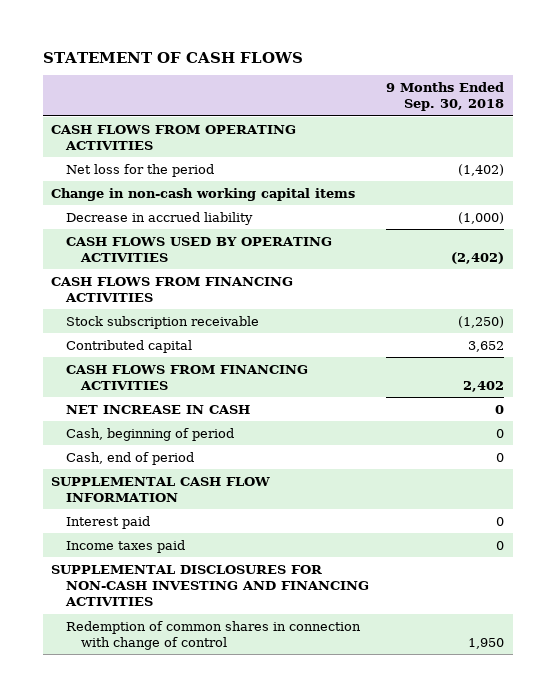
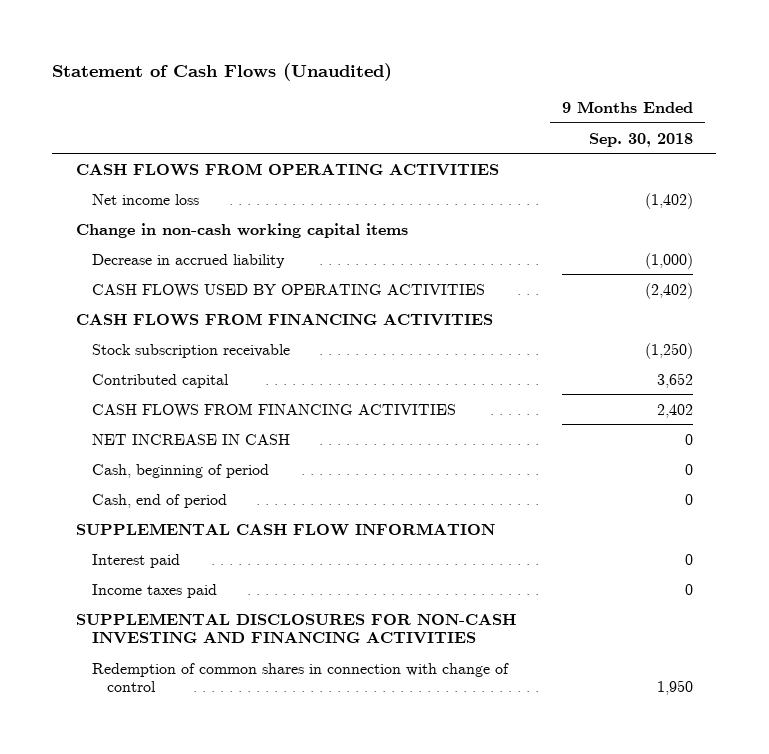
[42,51,303,63] STATEMENT OF CASH FLOWS -> [52,62,393,81] Statement of Cash Flows (Unaudited)
[65,163,214,177] Net loss for the period -> [91,193,199,205] Net income loss

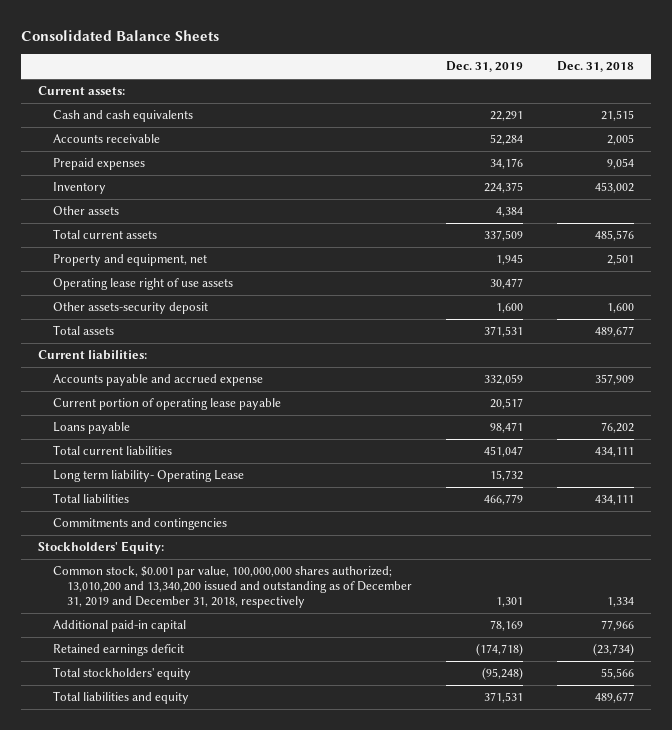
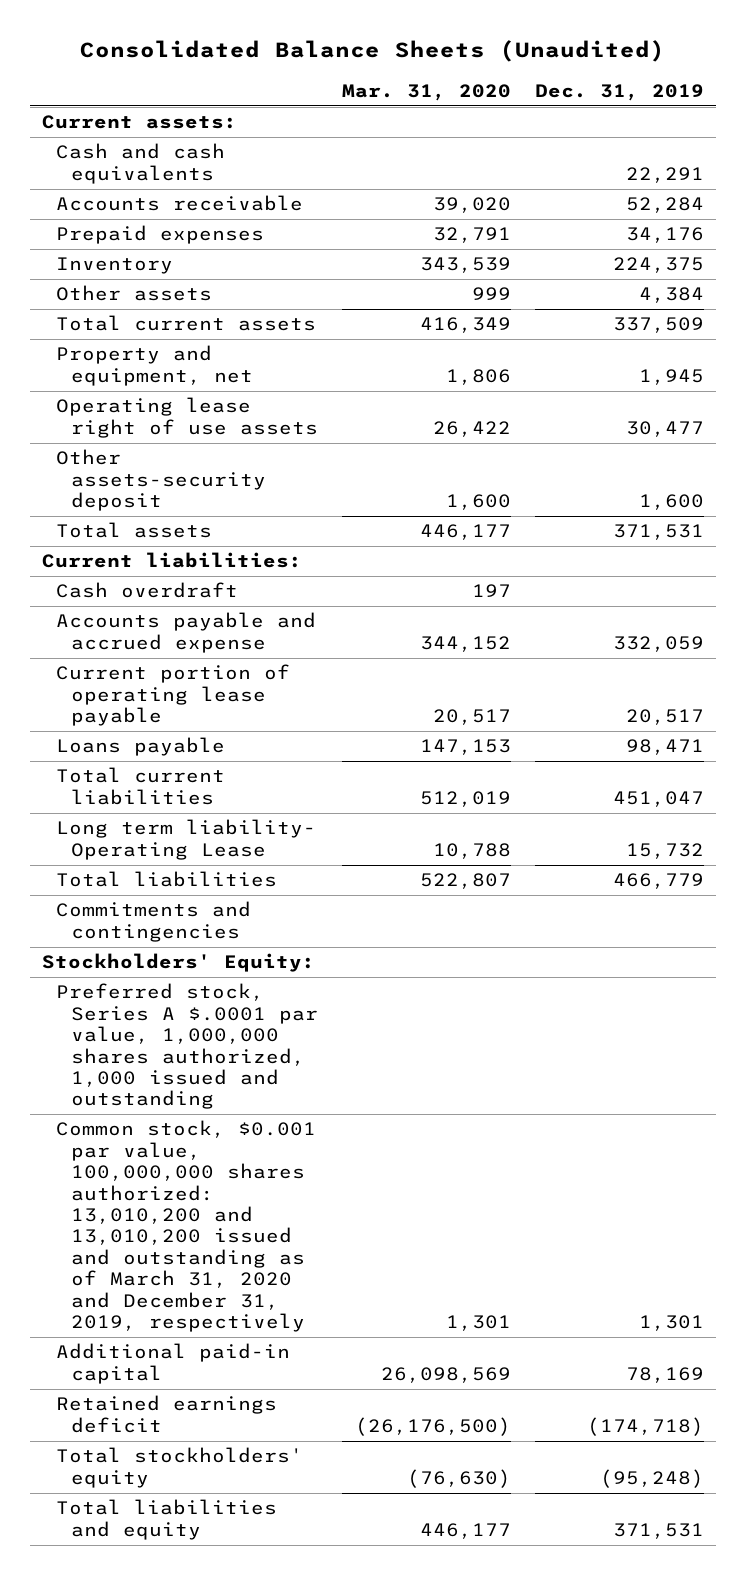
[21,30,220,42] Consolidated Balance Sheets -> [79,40,665,63] Consolidated Balance Sheets (Unaudited)
[556,61,634,73] Dec. 31, 2018 -> none
none -> [341,83,511,101] Mar. 31, 2020
none -> [56,582,239,599] Cash overdraft
none -> [56,983,318,1110] Preferred stock, Series A $.0001 par value, 1,000,000 shares authorized, 1,000 issued and outstanding
[52,566,413,608] Common stock, $0.001 par value, 100,000,000 shares authorized; 13,010,200 and 13,340,200 issued and outstanding as of December 31, 2019 and December 31, 2018, respectively -> [56,1120,317,1332] Common stock, $0.001 par value, 100,000,000 shares authorized: 13,010,200 and 13,010,200 issued and outstanding as of March 31, 2020 and December 31, 2019, respectively

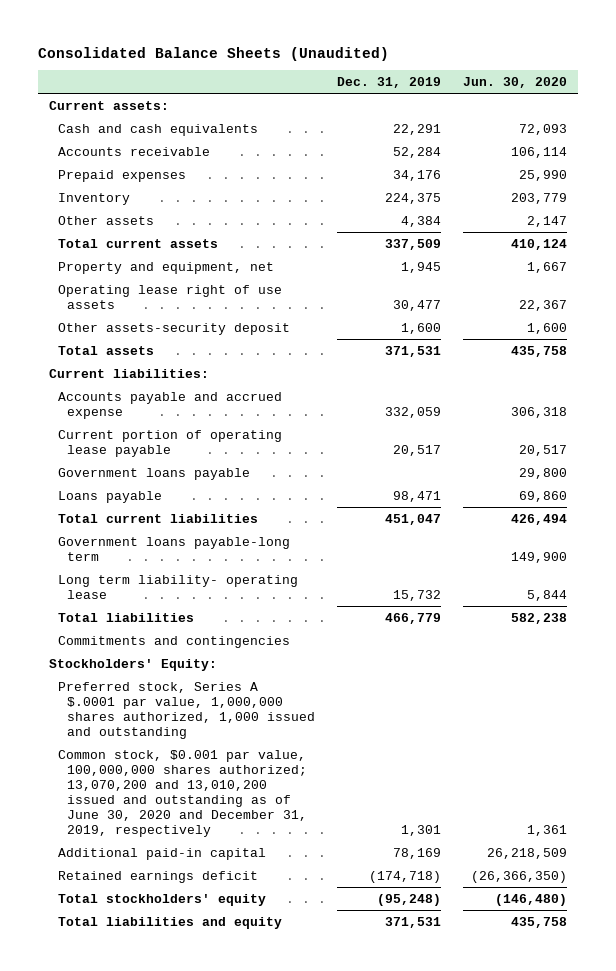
[341,83,511,101] Mar. 31, 2020 -> none
none -> [463,76,568,88] Jun. 30, 2020
[56,582,239,599] Cash overdraft -> none
none -> [57,467,250,480] Government loans payable
none -> [57,536,290,561] Government loans payable-long term
[56,819,317,860] Long term liability- Operating Lease -> [57,574,298,599] Long term liability- operating lease
[56,1120,317,1332] Common stock, $0.001 par value, 100,000,000 shares authorized: 13,010,200 and 13,010,200 issued and outstanding as of March 31, 2020 and December 31, 2019, respectively -> [57,749,308,837] Common stock, $0.001 par value, 100,000,000 shares authorized; 13,070,200 and 13,010,200 issued and outstanding as of June 30, 2020 and December 31, 2019, respectively

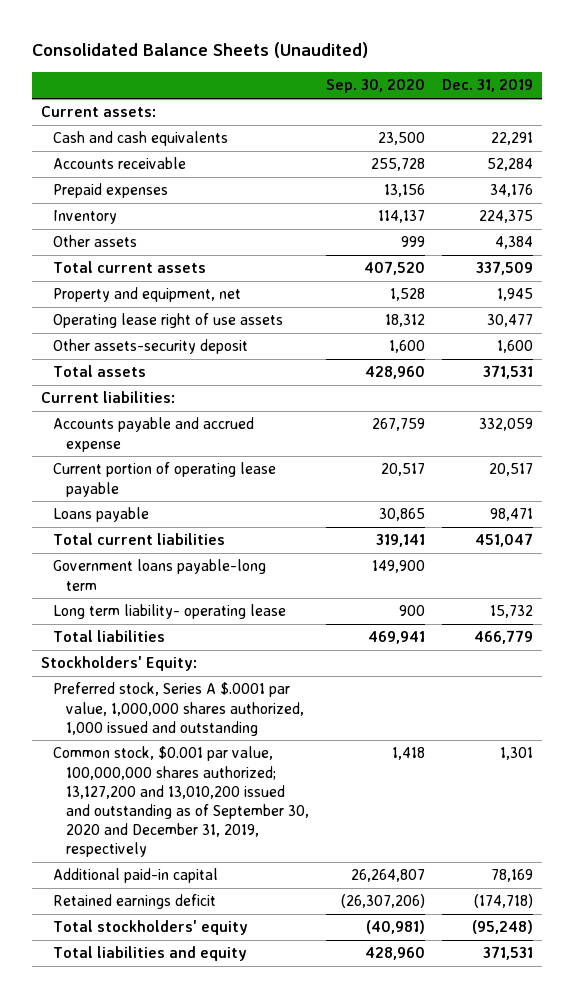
[463,76,568,88] Jun. 30, 2020 -> none
none -> [326,79,426,94] Sep. 30, 2020
[57,467,250,480] Government loans payable -> none
[57,635,290,648] Commitments and contingencies -> none
[57,749,308,837] Common stock, $0.001 par value, 100,000,000 shares authorized; 13,070,200 and 13,010,200 issued and outstanding as of June 30, 2020 and December 31, 2019, respectively -> [53,746,310,858] Common stock, $0.001 par value, 100,000,000 shares authorized; 13,127,200 and 13,010,200 issued and outstanding as of September 30, 2020 and December 31, 2019, respectively

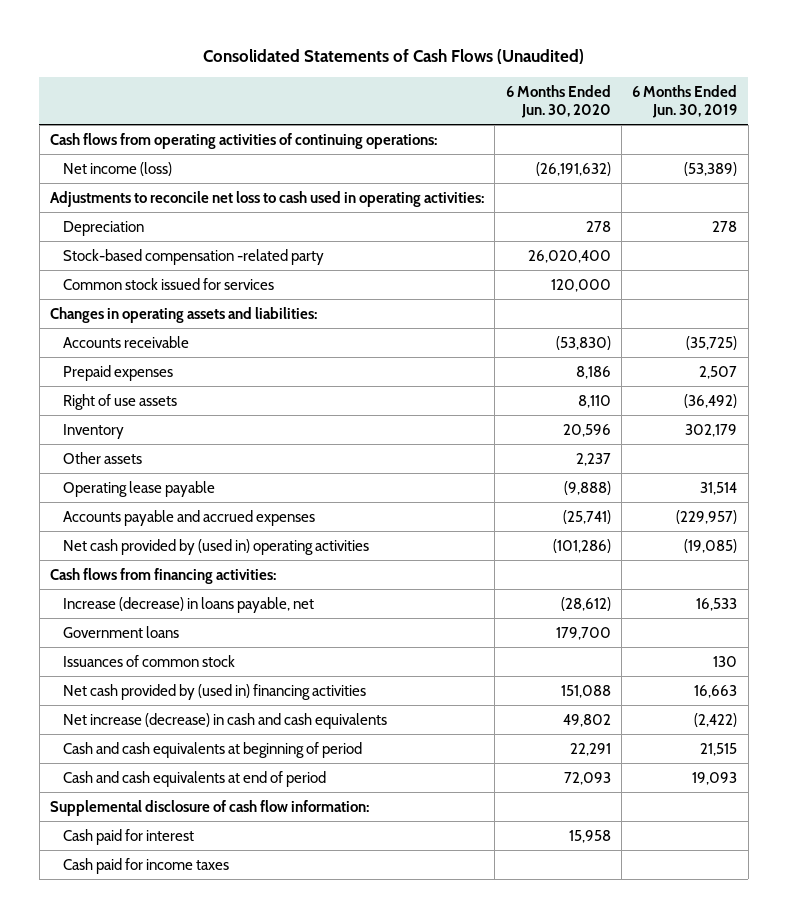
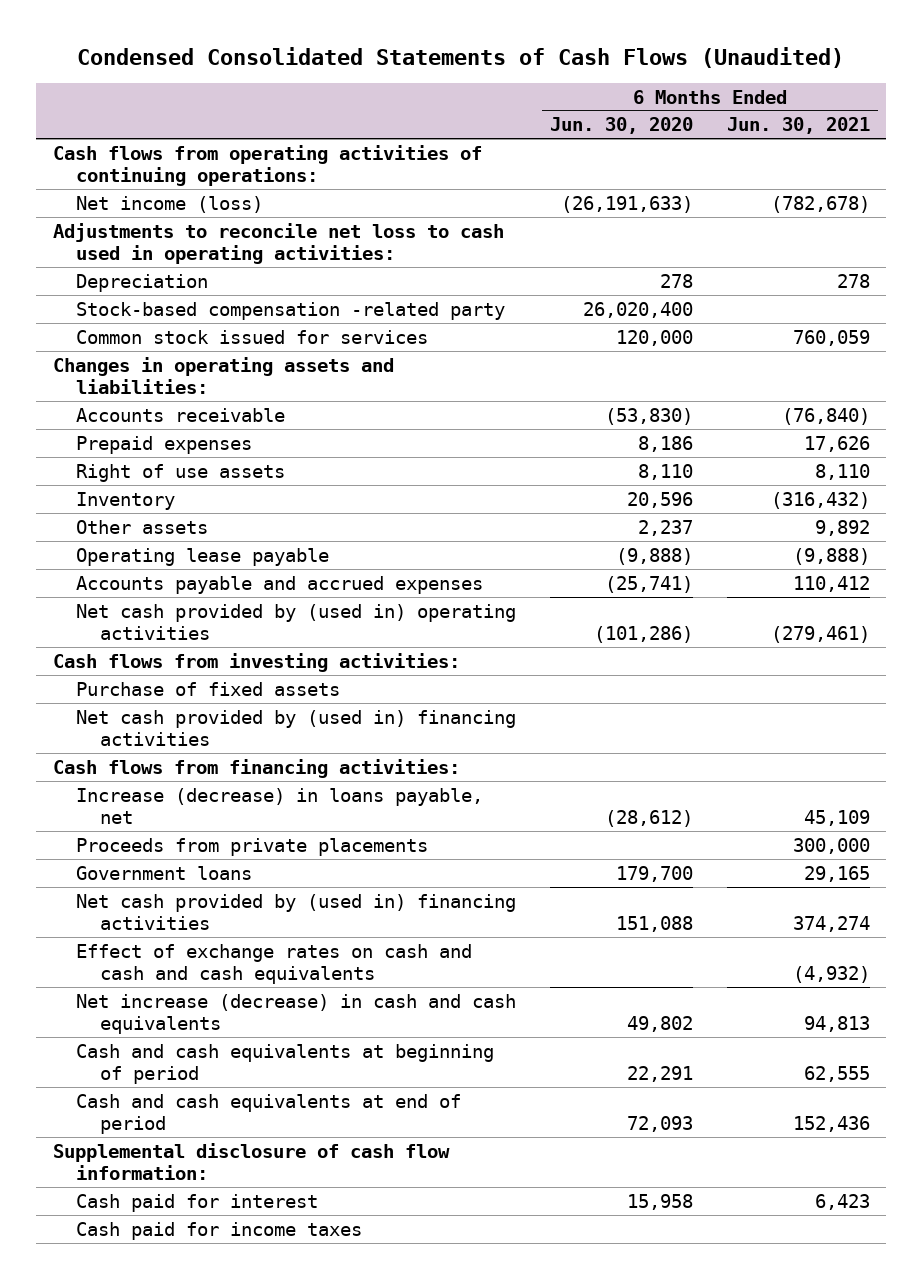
[202,49,584,65] Consolidated Statements of Cash Flows (Unaudited) -> [77,46,845,68] Condensed Consolidated Statements of Cash Flows (Unaudited)
[632,84,738,118] 6 Months Ended Jun. 30, 2019 -> none
none -> [726,117,870,135] Jun. 30, 2021
[535,161,611,176] (26,191,632) -> [560,195,693,213] (26,191,633)
none -> [52,652,460,672] Cash flows from investing activities:
none -> [76,681,341,696] Purchase of fixed assets
none -> [76,709,517,747] Net cash provided by (used in) financing activities
none -> [76,837,429,856] Proceeds from private placements
[62,654,235,667] Issuances of common stock -> none
none -> [76,943,473,985] Effect of exchange rates on cash and cash and cash equivalents

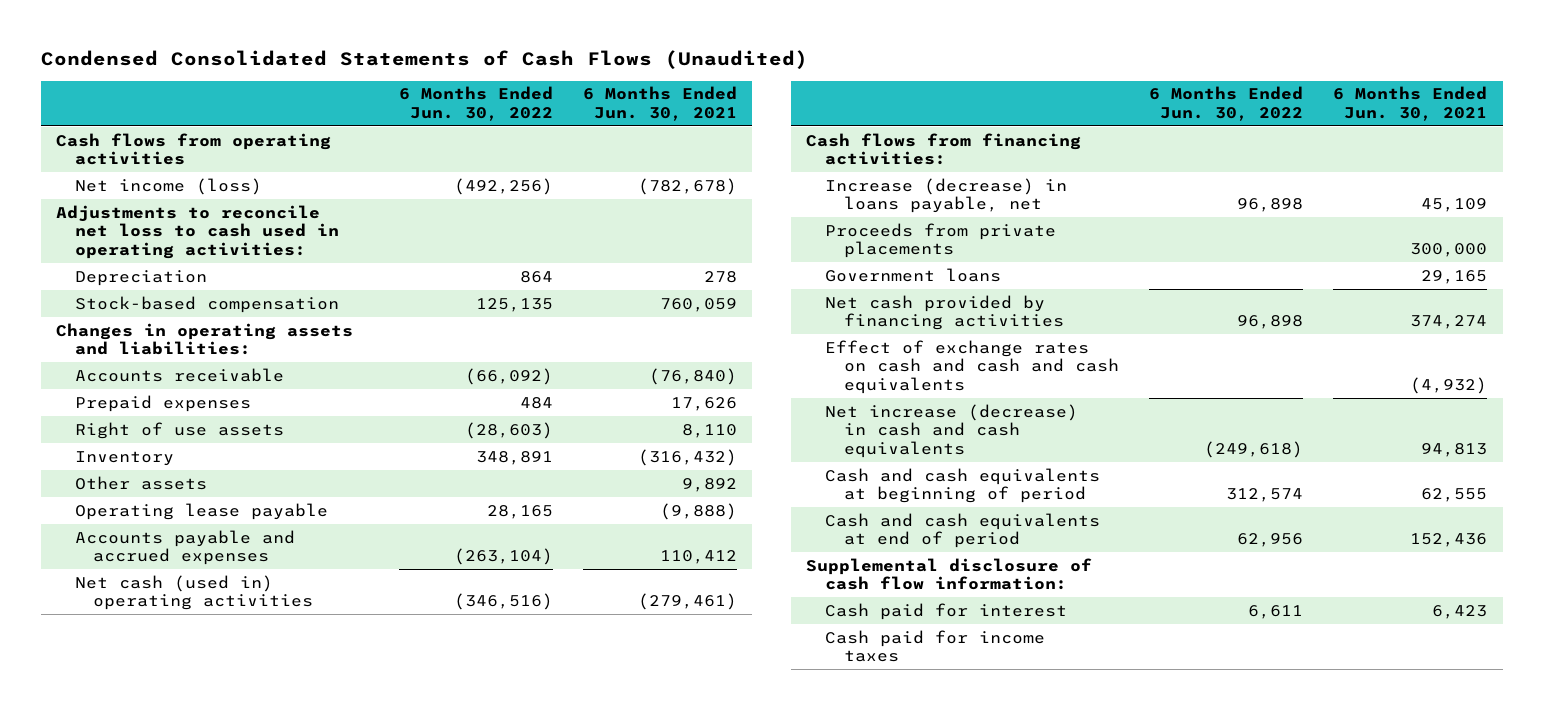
[549,117,693,135] Jun. 30, 2020 -> none
none -> [398,86,553,121] 6 Months Ended Jun. 30, 2022
[52,144,482,187] Cash flows from operating activities of continuing operations: -> [56,132,332,166] Cash flows from operating activities
[76,301,506,320] Stock-based compensation -related party -> none
[76,329,429,344] Common stock issued for services -> [74,295,339,313] Stock-based compensation
[52,652,460,672] Cash flows from investing activities: -> none
[76,681,341,696] Purchase of fixed assets -> none
[76,709,517,747] Net cash provided by (used in) financing activities -> none
[76,603,517,641] Net cash provided by (used in) operating activities -> [74,574,314,611] Net cash (used in) operating activities
[76,893,517,931] Net cash provided by (used in) financing activities -> [825,294,1064,331] Net cash provided by financing activities

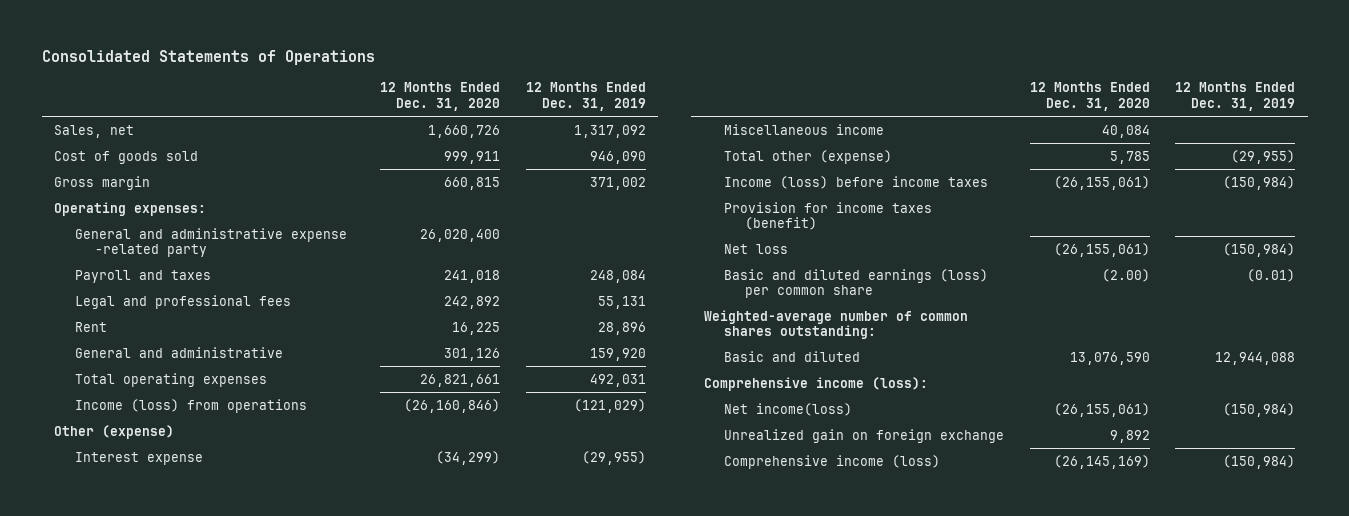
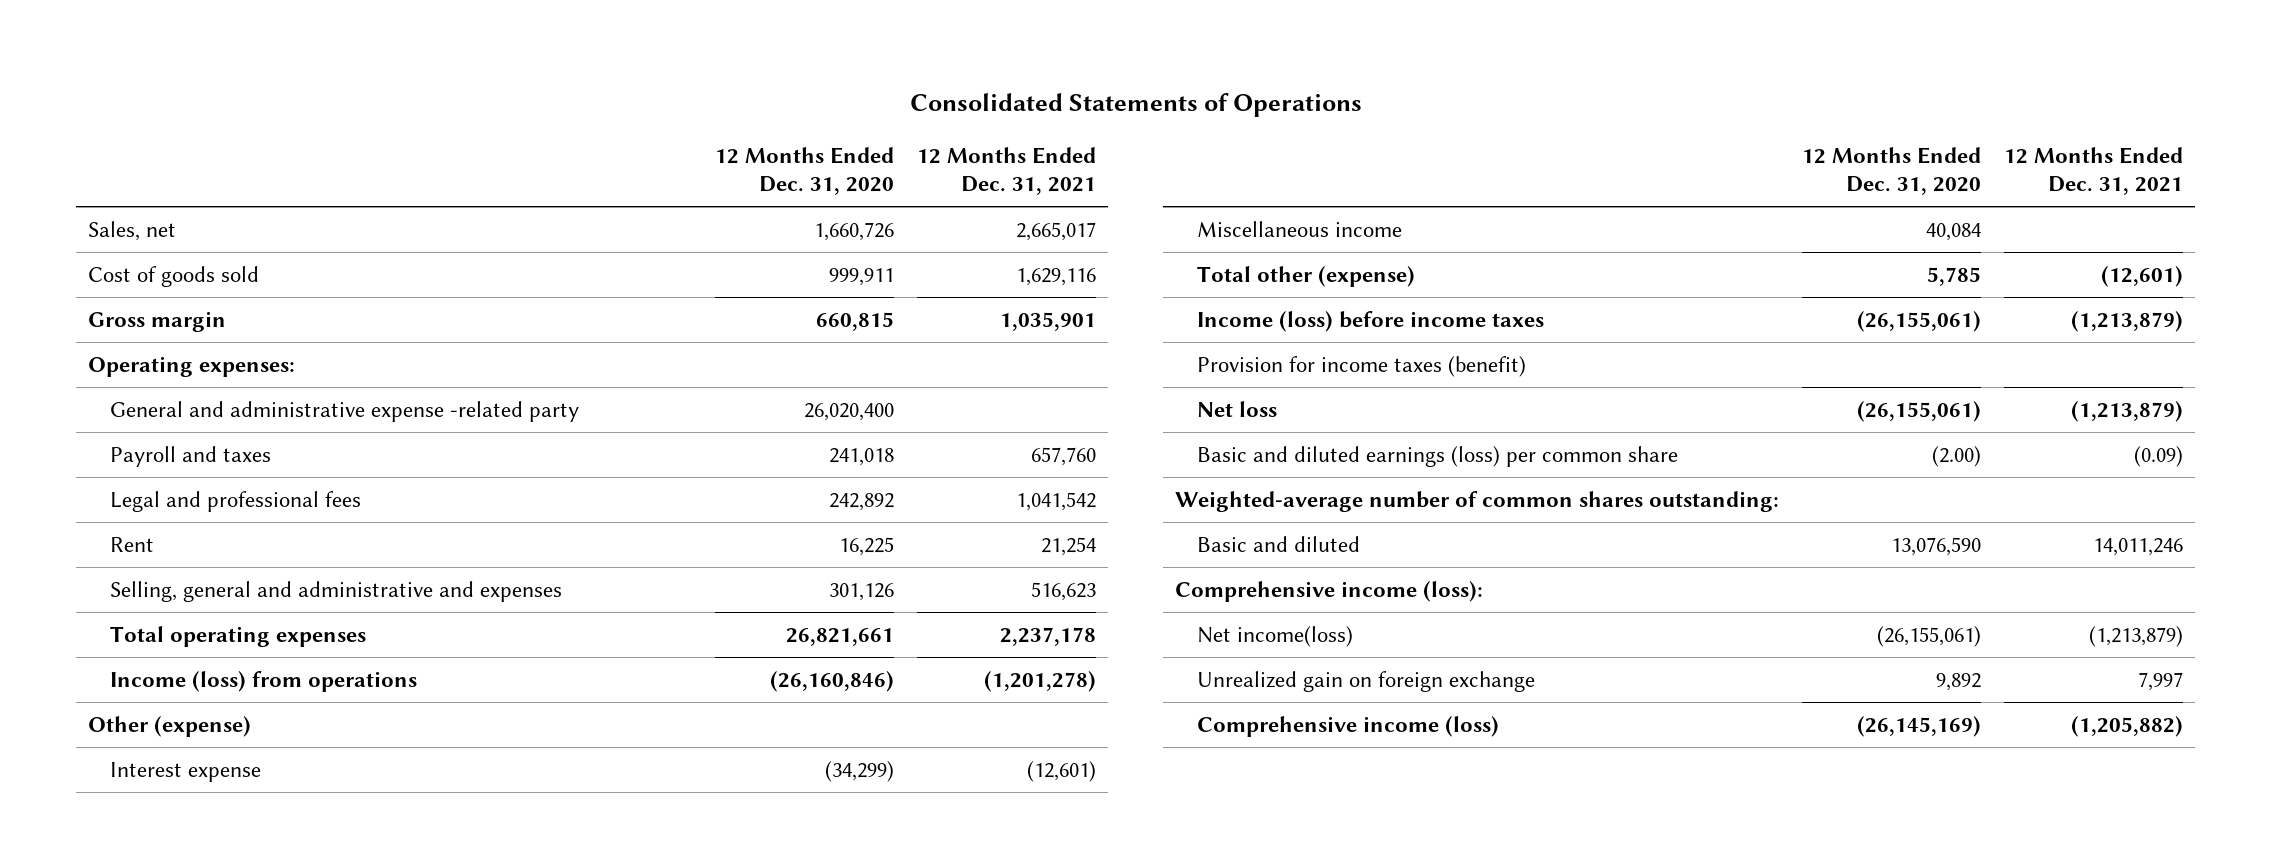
[525,82,646,111] 12 Months Ended Dec. 31, 2019 -> none
none -> [917,146,1097,195] 12 Months Ended Dec. 31, 2021
[74,346,283,358] General and administrative -> [110,580,563,602] Selling, general and administrative and expenses

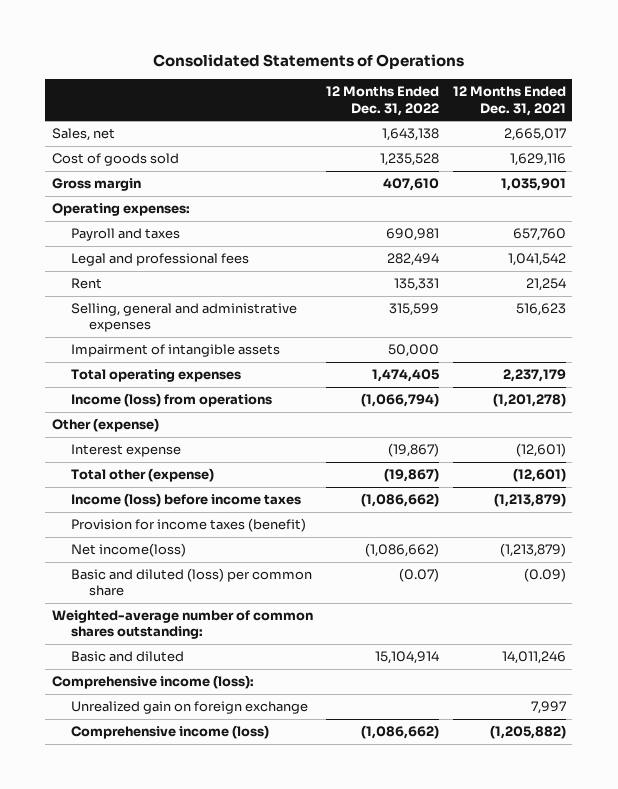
[715,146,895,195] 12 Months Ended Dec. 31, 2020 -> none
none -> [326,86,440,116] 12 Months Ended Dec. 31, 2022
[110,400,580,422] General and administrative expense -related party -> none
[110,580,563,602] Selling, general and administrative and expenses -> [70,303,297,333] Selling, general and administrative expenses
none -> [70,344,280,358] Impairment of intangible assets
[1000,626,1097,646] 2,237,178 -> [502,369,566,383] 2,237,179
[1197,220,1403,237] Miscellaneous income -> none
[1197,400,1278,417] Net loss -> none
[1197,625,1354,647] Net income(loss) -> [70,543,186,558] Net income(loss)
[1197,445,1679,467] Basic and diluted earnings (loss) per common share -> [70,568,312,597] Basic and diluted (loss) per common share

